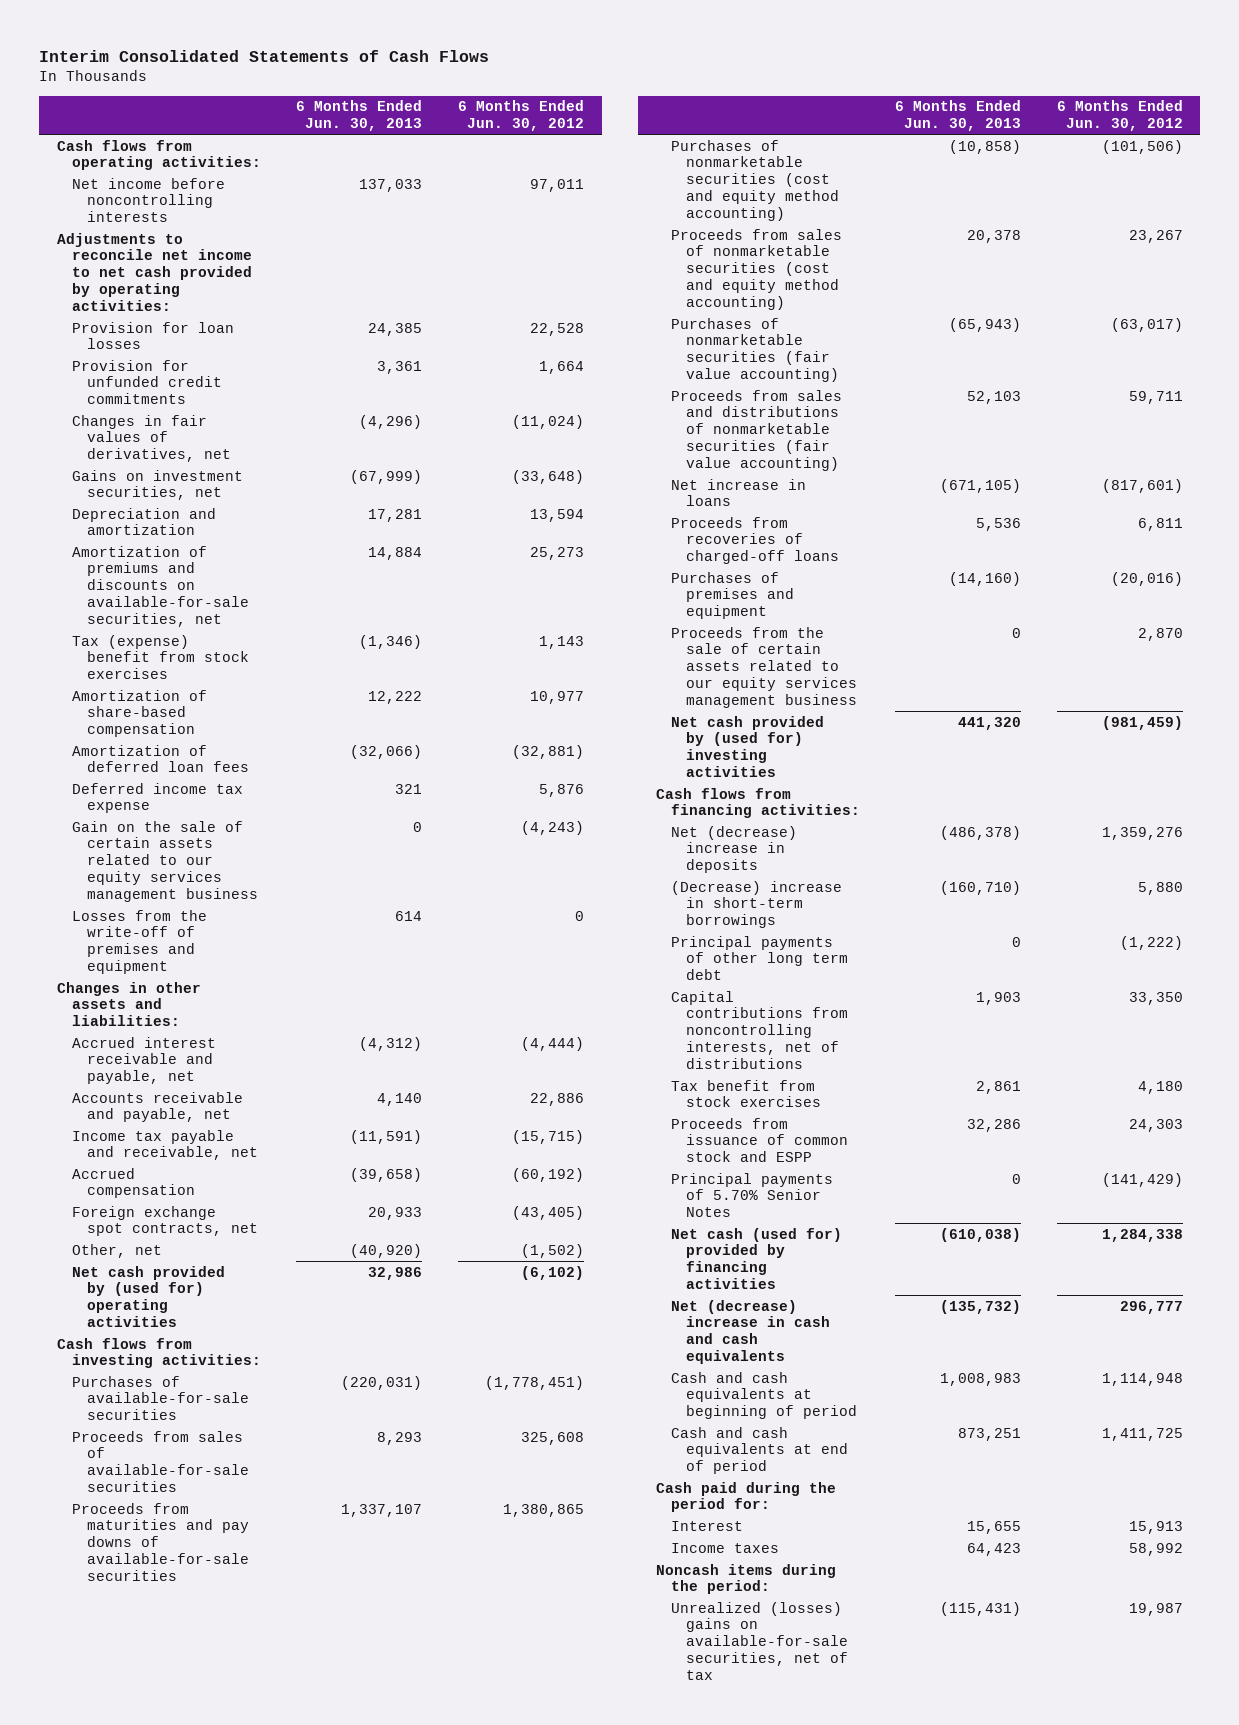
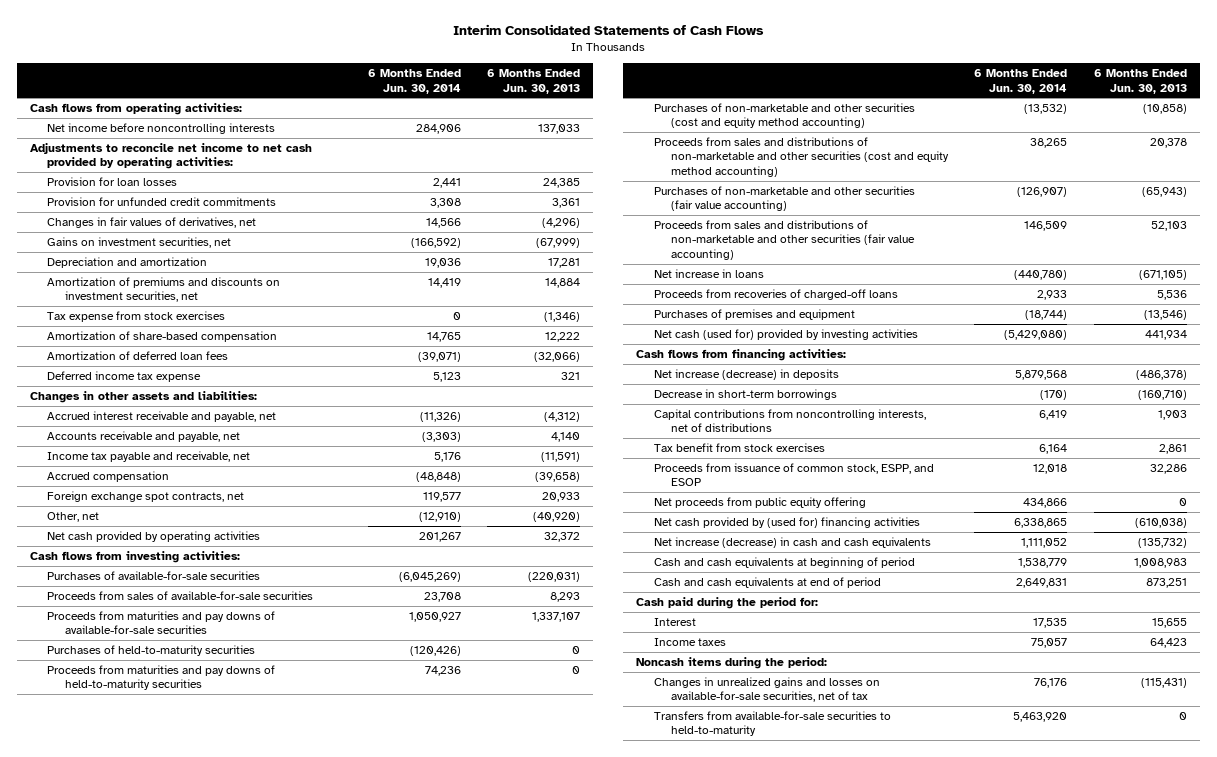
[457,100,584,132] 6 Months Ended Jun. 30, 2012 -> none
none -> [367,68,461,94] 6 Months Ended Jun. 30, 2014
[71,545,249,627] Amortization of premiums and discounts on available-for-sale securities, net -> [47,276,281,303] Amortization of premiums and discounts on investment securities, net
[71,634,249,680] Tax (expense) benefit from stock exercises -> [47,310,226,322] Tax expense from stock exercises
[71,820,258,902] Gain on the sale of certain assets related to our equity services management business -> none
[71,909,207,974] Losses from the write-off of premises and equipment -> none
[71,1265,225,1327] Net cash provided by (used for) operating activities -> [47,530,261,542] Net cash provided by operating activities
[368,1266,423,1280] 32,986 -> [544,531,581,542] 32,372
none -> [47,644,256,656] Purchases of held-to-maturity securities
none -> [47,664,276,691] Proceeds from maturities and pay downs of held-to-maturity securities
[670,139,839,221] Purchases of nonmarketable securities (cost and equity method accounting) -> [653,102,915,129] Purchases of non-marketable and other securities (cost and equity method accounting)
[670,228,842,310] Proceeds from sales of nonmarketable securities (cost and equity method accounting) -> [653,136,950,178] Proceeds from sales and distributions of non-marketable and other securities (cost and equity method accounting)
[670,317,839,382] Purchases of nonmarketable securities (fair value accounting) -> [653,185,915,212] Purchases of non-marketable and other securities (fair value accounting)
[670,389,842,471] Proceeds from sales and distributions of nonmarketable securities (fair value accounting) -> [653,219,916,261] Proceeds from sales and distributions of non-marketable and other securities (fair value accounting)
[670,626,857,708] Proceeds from the sale of certain assets related to our equity services management business -> none
[949,571,1022,586] (14,160) -> [1143,309,1187,320] (13,546)
[670,715,824,777] Net cash provided by (used for) investing activities -> [653,328,918,340] Net cash (used for) provided by investing activities
[958,716,1022,730] 441,320 -> [1144,329,1187,340] 441,934
[670,935,848,981] Principal payments of other long term debt -> none
[670,825,797,874] Net (decrease) increase in deposits -> [653,368,839,380] Net increase (decrease) in deposits
[670,880,842,929] (Decrease) increase in short-term borrowings -> [653,388,837,400] Decrease in short-term borrowings
[670,1172,833,1218] Principal payments of 5.70% Senior Notes -> none
[670,1117,848,1163] Proceeds from issuance of common stock and ESPP -> [653,462,934,487] Proceeds from issuance of common stock, ESPP, and ESOP
none -> [653,496,866,508] Net proceeds from public equity offering
[670,1227,842,1289] Net cash (used for) provided by financing activities -> [653,516,920,528] Net cash provided by (used for) financing activities
[670,1299,830,1364] Net (decrease) increase in cash and cash equivalents -> [653,536,931,548] Net increase (decrease) in cash and cash equivalents
[670,1601,848,1680] Unrealized (losses) gains on available-for-sale securities, net of tax -> [653,676,880,703] Changes in unrealized gains and losses on available-for-sale securities, net of tax
none -> [653,710,891,737] Transfers from available-for-sale securities to held-to-maturity

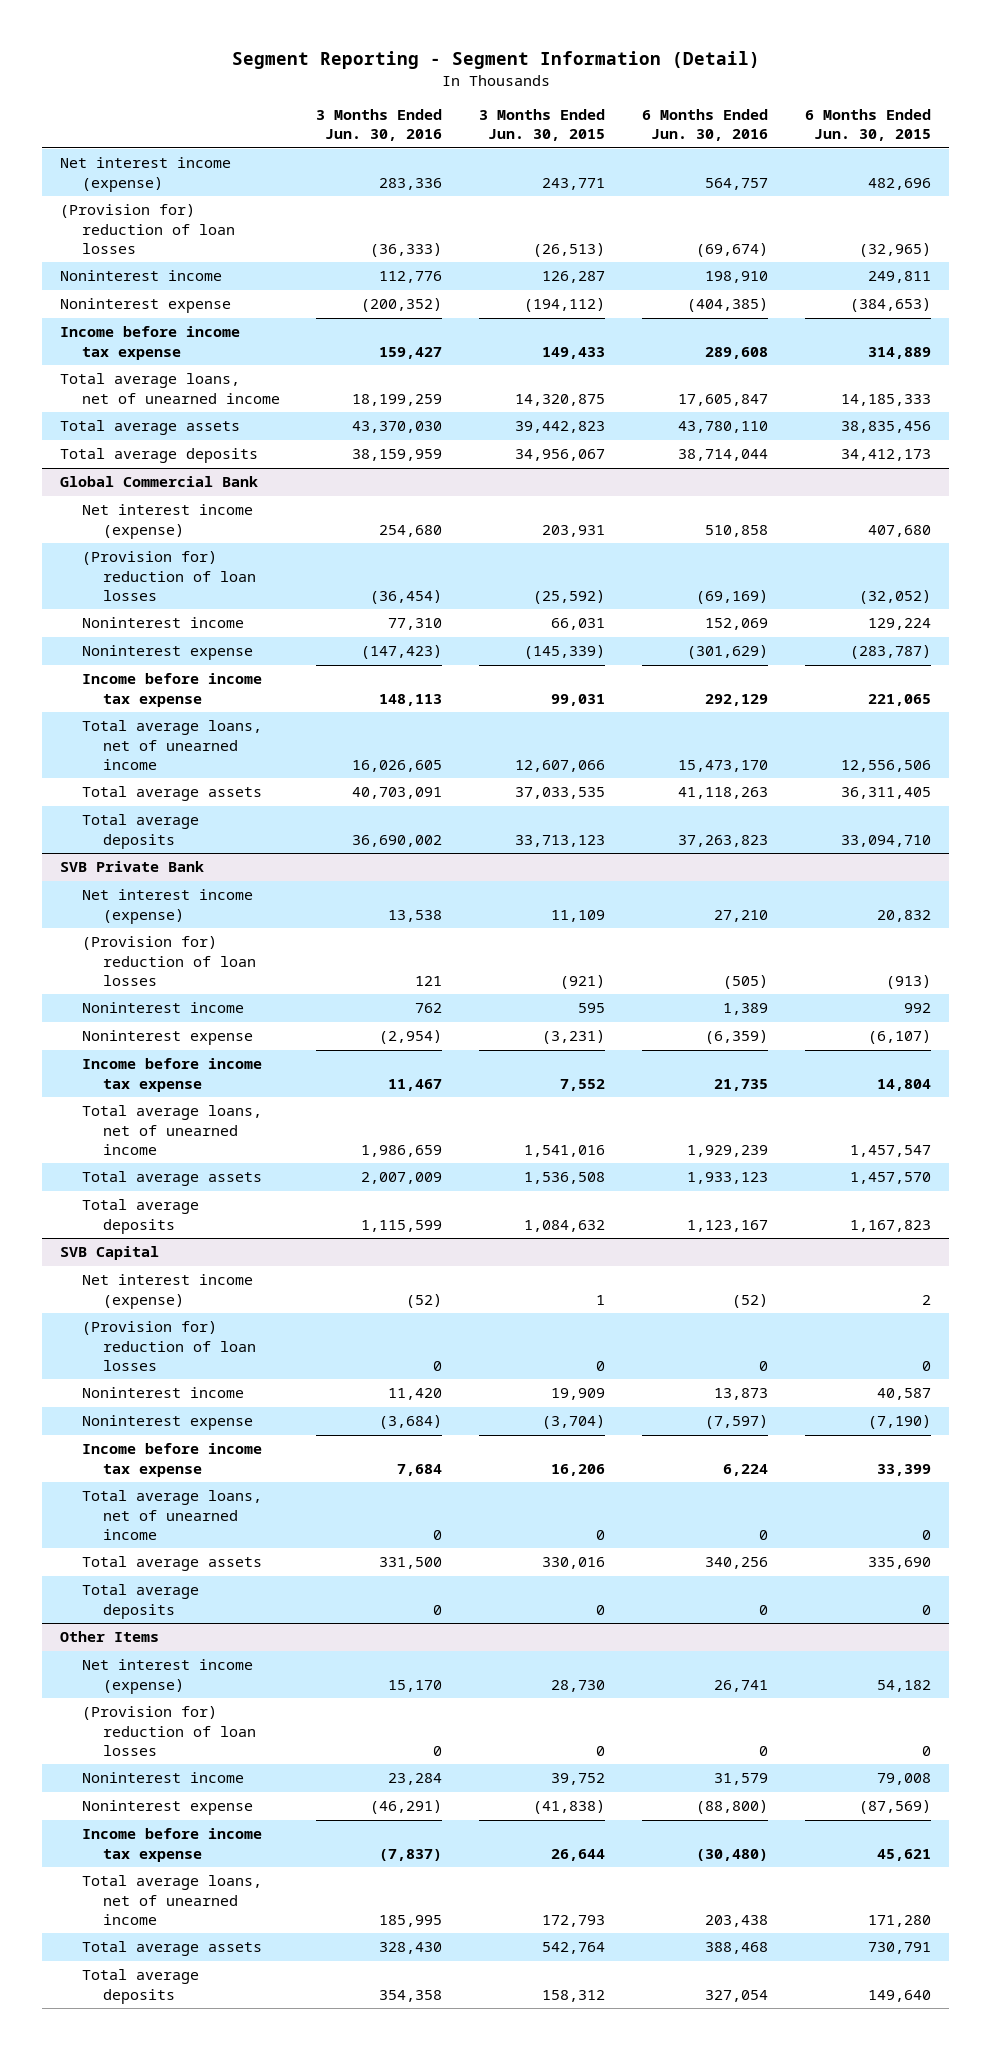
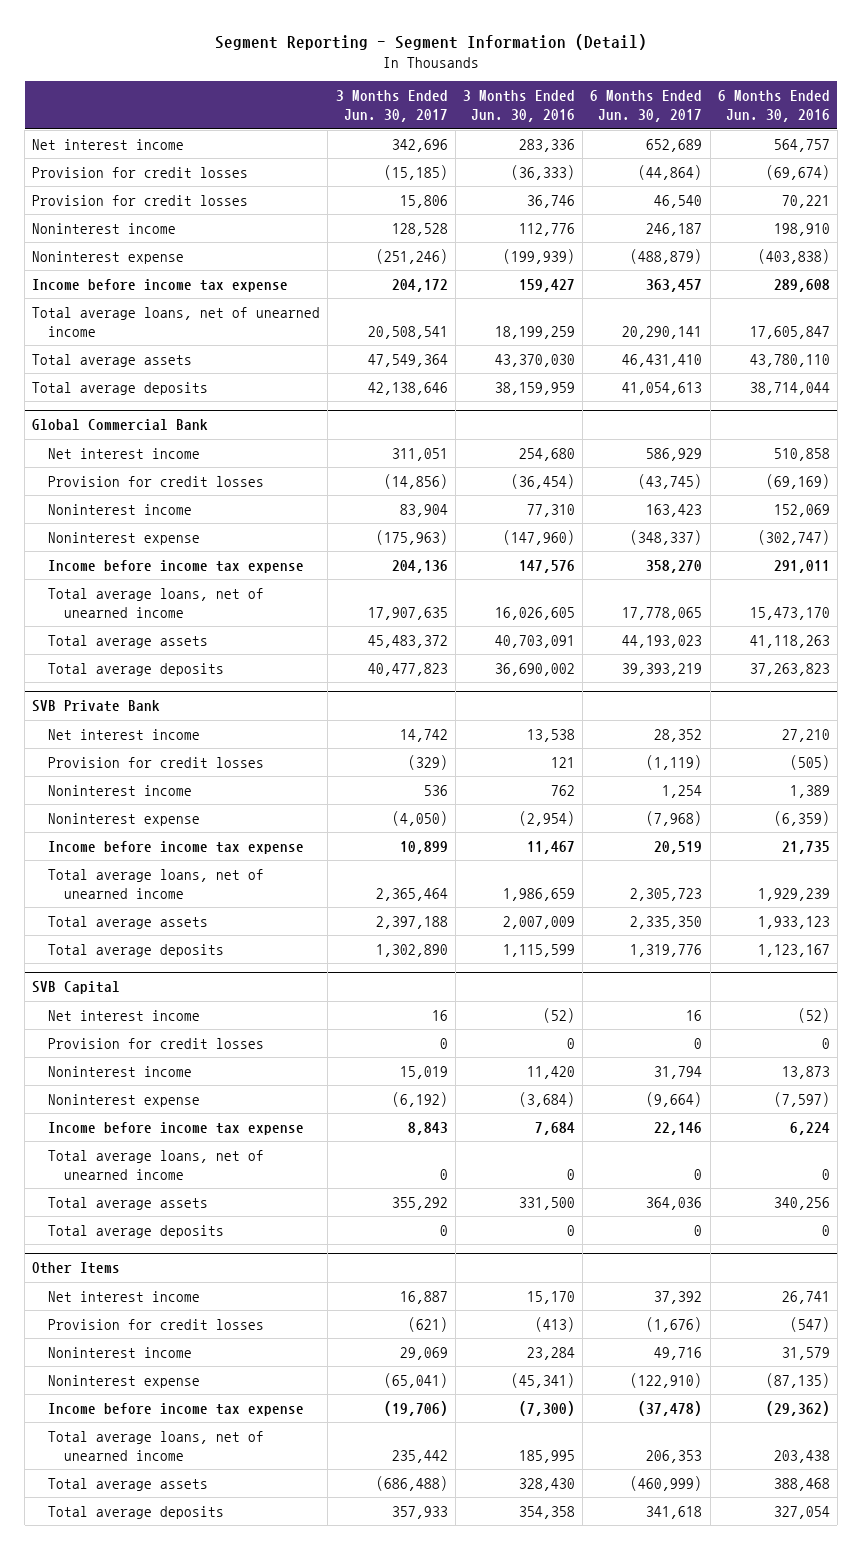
[479,109,606,142] 3 Months Ended Jun. 30, 2015 -> none
[804,109,931,142] 6 Months Ended Jun. 30, 2015 -> none
none -> [335,90,448,123] 3 Months Ended Jun. 30, 2017
none -> [590,90,703,123] 6 Months Ended Jun. 30, 2017
[60,157,232,192] Net interest income (expense) -> [32,138,185,150] Net interest income
[60,204,235,254] (Provision for) reduction of loan losses -> [32,166,249,178] Provision for credit losses
none -> [32,194,249,206] Provision for credit losses
[361,298,443,313] (200,352) -> [503,248,576,264] (199,939)
[686,298,768,313] (404,385) -> [757,248,830,264] (403,838)
[81,504,253,539] Net interest income (expense) -> [48,447,201,459] Net interest income
[81,551,256,601] (Provision for) reduction of loan losses -> [48,475,265,487] Provision for credit losses
[361,645,443,660] (147,423) -> [503,529,576,545] (147,960)
[686,645,768,660] (301,629) -> [757,529,830,545] (302,747)
[379,693,443,706] 148,113 -> [519,559,576,573] 147,576
[704,693,768,706] 292,129 -> [773,559,830,573] 291,011
[81,889,253,924] Net interest income (expense) -> [48,728,201,740] Net interest income
[81,936,256,986] (Provision for) reduction of loan losses -> [48,756,265,768] Provision for credit losses
[81,1274,253,1309] Net interest income (expense) -> [48,1009,201,1021] Net interest income
[81,1321,256,1371] (Provision for) reduction of loan losses -> [48,1037,265,1049] Provision for credit losses
[81,1659,253,1694] Net interest income (expense) -> [48,1290,201,1302] Net interest income
[81,1706,256,1756] (Provision for) reduction of loan losses -> [48,1318,265,1330] Provision for credit losses
[433,1745,443,1756] 0 -> [535,1316,576,1332] (413)
[758,1745,768,1756] 0 -> [789,1316,830,1332] (547)
[370,1800,443,1815] (46,291) -> [511,1372,576,1388] (45,341)
[695,1800,768,1815] (88,800) -> [765,1372,830,1388] (87,135)
[379,1848,443,1861] (7,837) -> [519,1400,576,1416] (7,300)
[695,1848,768,1861] (30,480) -> [765,1400,830,1416] (29,362)

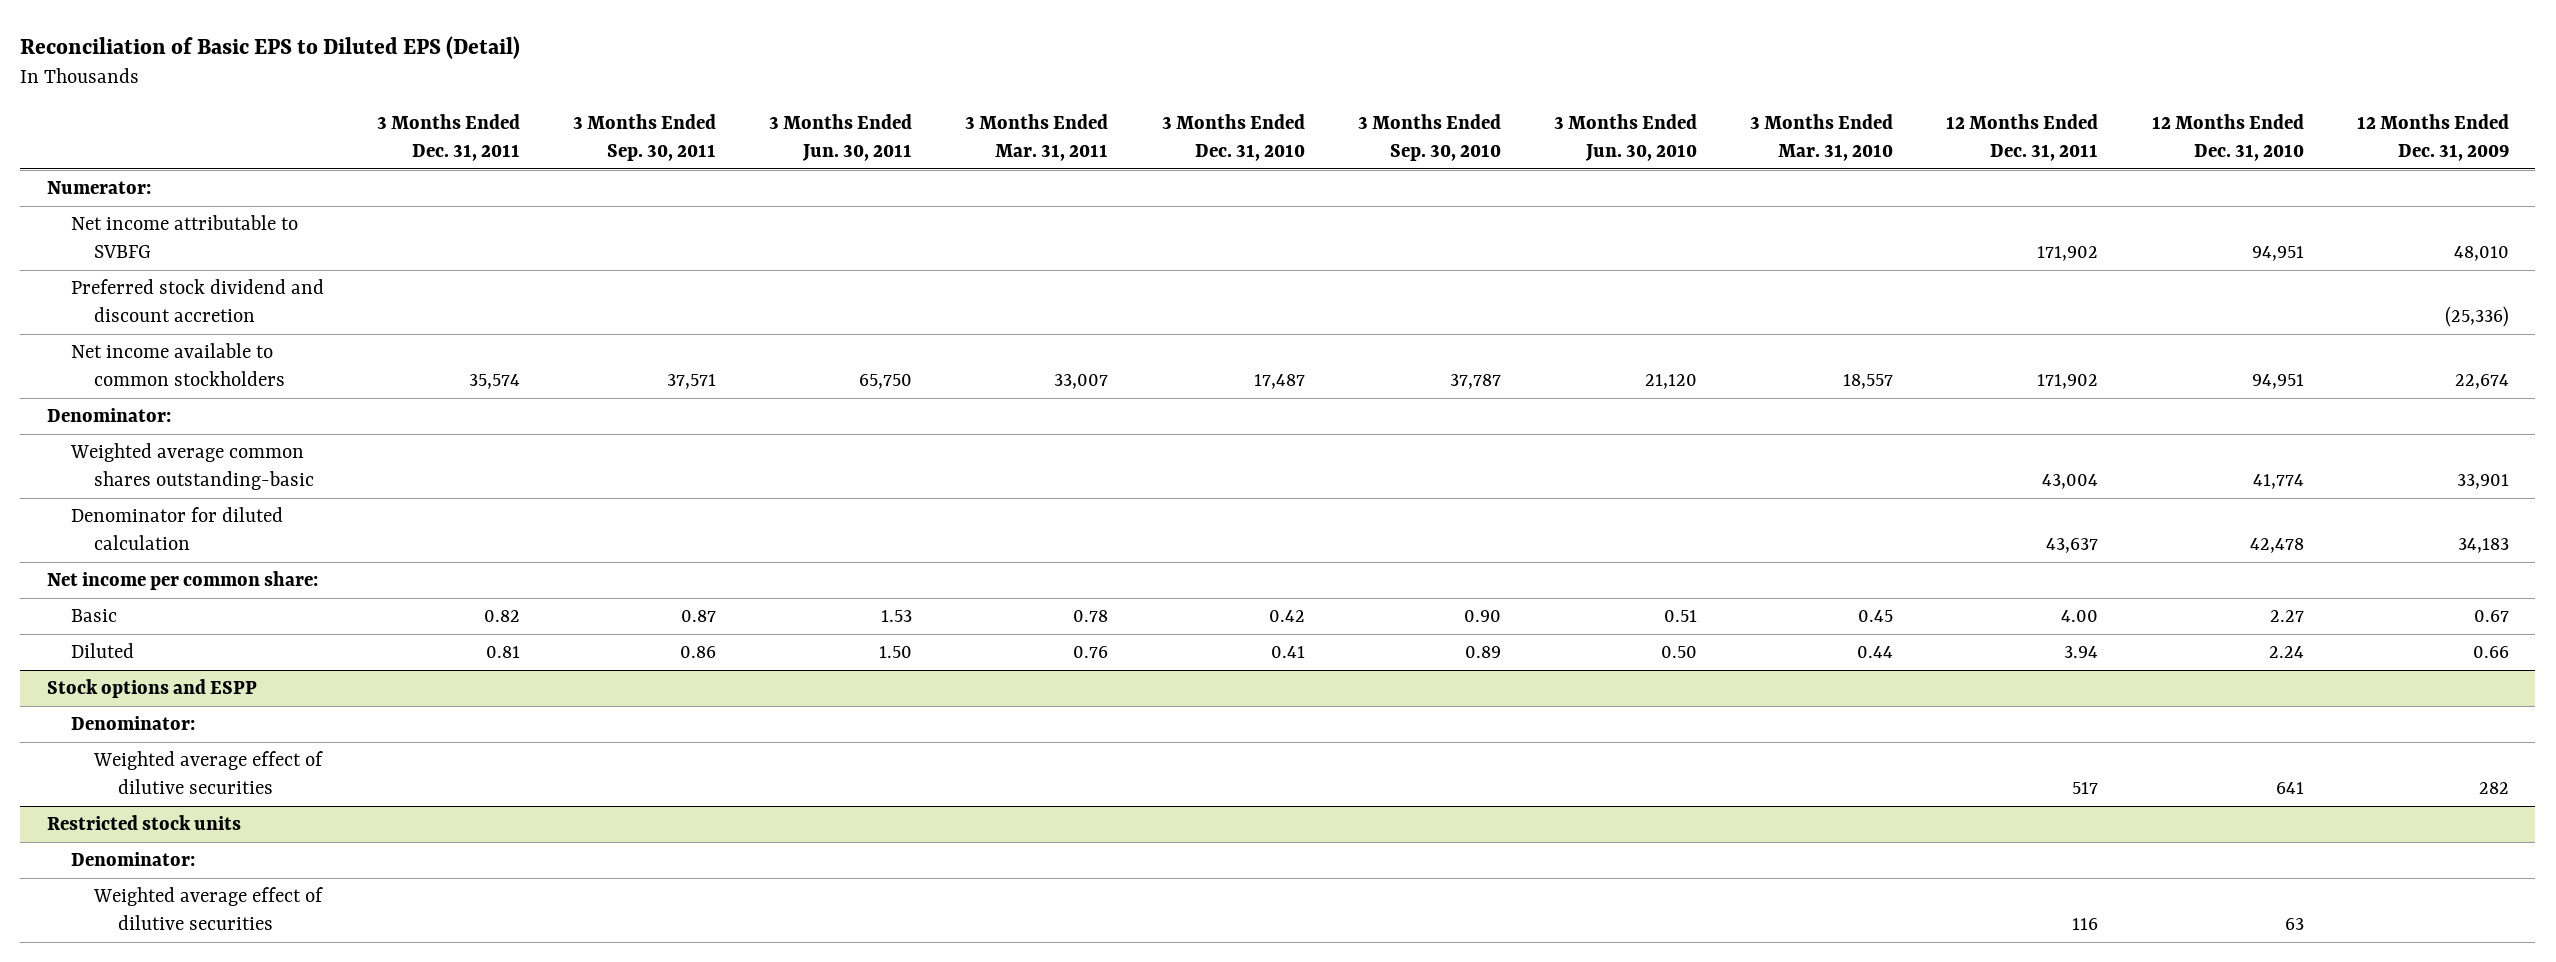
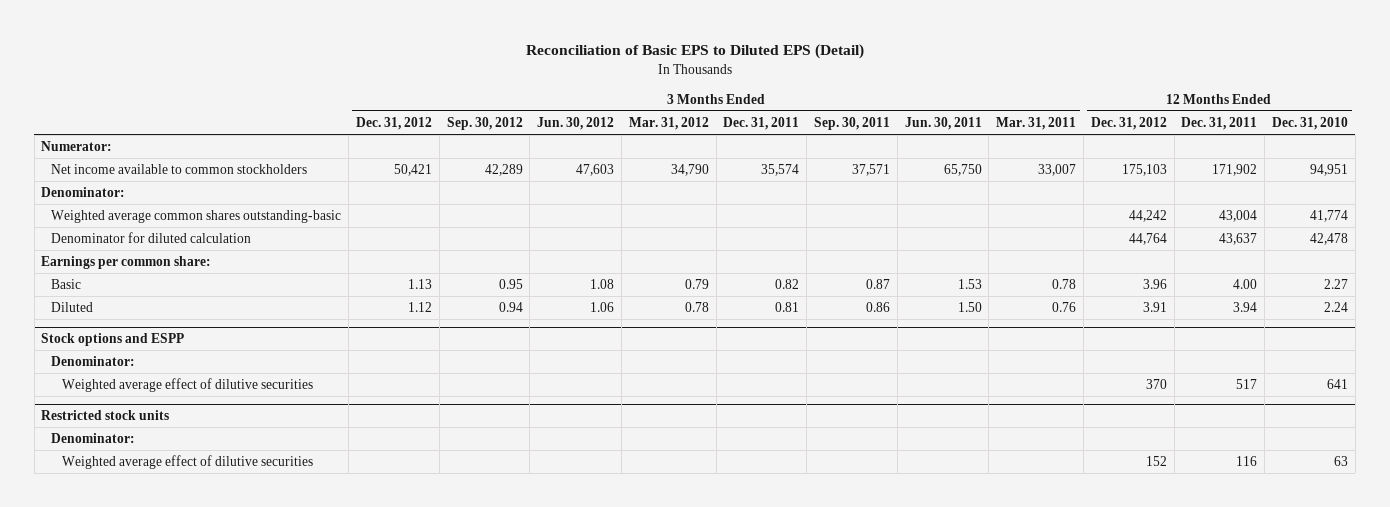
[1161,113,1305,161] 3 Months Ended Dec. 31, 2010 -> none
[1357,113,1501,161] 3 Months Ended Sep. 30, 2010 -> none
[1554,113,1698,161] 3 Months Ended Jun. 30, 2010 -> none
[1750,113,1894,161] 3 Months Ended Mar. 31, 2010 -> none
[2356,113,2509,161] 12 Months Ended Dec. 31, 2009 -> none
none -> [356,116,433,130] Dec. 31, 2012
none -> [446,116,523,130] Sep. 30, 2012
none -> [537,116,615,130] Jun. 30, 2012
none -> [628,116,709,130] Mar. 31, 2012
none -> [1090,116,1167,130] Dec. 31, 2012
[70,215,298,259] Net income attributable to SVBFG -> none
[70,279,324,323] Preferred stock dividend and discount accretion -> none
[46,571,318,591] Net income per common share: -> [41,256,212,270] Earnings per common share:

